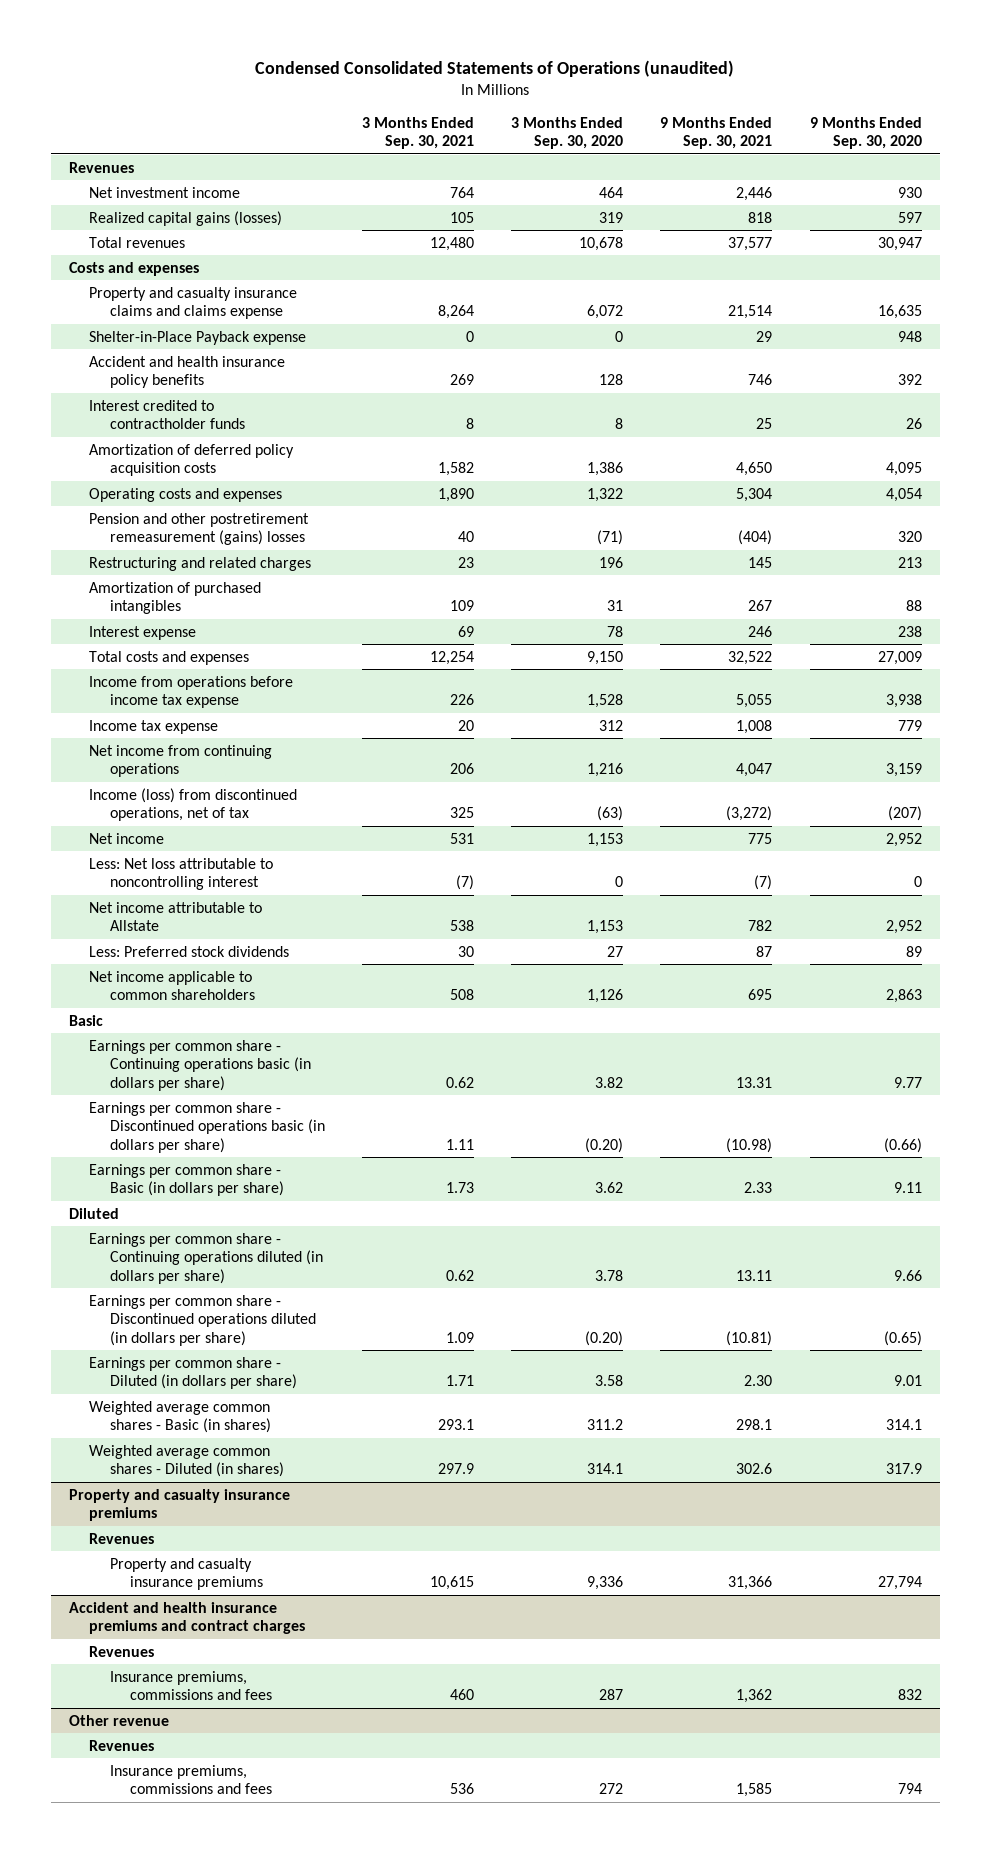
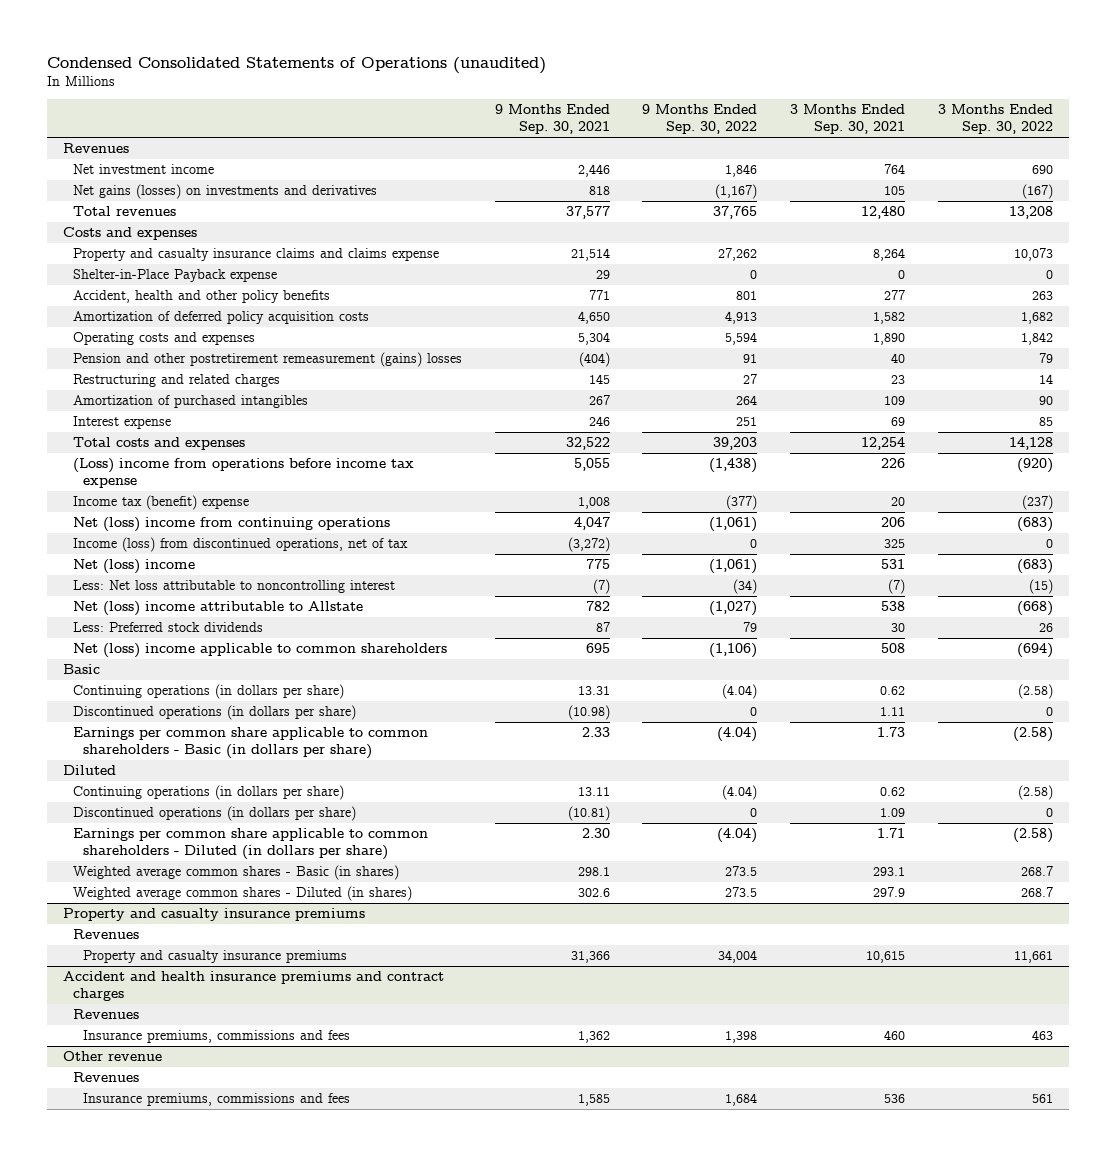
[511,116,624,150] 3 Months Ended Sep. 30, 2020 -> none
[809,116,922,150] 9 Months Ended Sep. 30, 2020 -> none
none -> [642,104,758,135] 9 Months Ended Sep. 30, 2022
none -> [938,104,1054,135] 3 Months Ended Sep. 30, 2022
[89,210,283,226] Realized capital gains (losses) -> [72,184,377,200] Net gains (losses) on investments and derivatives
[89,399,245,430] Interest credited to contractholder funds -> none
[89,355,286,389] Accident and health insurance policy benefits -> [72,290,330,304] Accident, health and other policy benefits
[449,374,474,386] 269 -> [884,290,906,301] 277
[748,374,773,386] 746 -> [588,290,610,301] 771
[89,675,294,709] Income from operations before income tax expense -> [72,458,414,489] (Loss) income from operations before income tax expense
[89,719,219,734] Income tax expense -> [72,495,249,511] Income tax (benefit) expense
[89,744,273,778] Net income from continuing operations -> [72,517,390,533] Net (loss) income from continuing operations
[89,832,165,844] Net income -> [72,559,195,575] Net (loss) income
[89,901,263,932] Net income attributable to Allstate -> [72,601,363,617] Net (loss) income attributable to Allstate
[89,970,255,1001] Net income applicable to common shareholders -> [72,643,447,659] Net (loss) income applicable to common shareholders
[89,1039,311,1091] Earnings per common share - Continuing operations basic (in dollars per share) -> [72,684,344,700] Continuing operations (in dollars per share)
[89,1101,325,1153] Earnings per common share - Discontinued operations basic (in dollars per share) -> [72,705,356,721] Discontinued operations (in dollars per share)
[89,1163,284,1197] Earnings per common share - Basic (in dollars per share) -> [72,727,428,760] Earnings per common share applicable to common shareholders - Basic (in dollars per share)
[89,1232,323,1284] Earnings per common share - Continuing operations diluted (in dollars per share) -> [72,785,344,801] Continuing operations (in dollars per share)
[89,1294,316,1346] Earnings per common share - Discontinued operations diluted (in dollars per share) -> [72,806,356,822] Discontinued operations (in dollars per share)
[89,1356,297,1390] Earnings per common share - Diluted (in dollars per share) -> [72,828,428,861] Earnings per common share applicable to common shareholders - Diluted (in dollars per share)

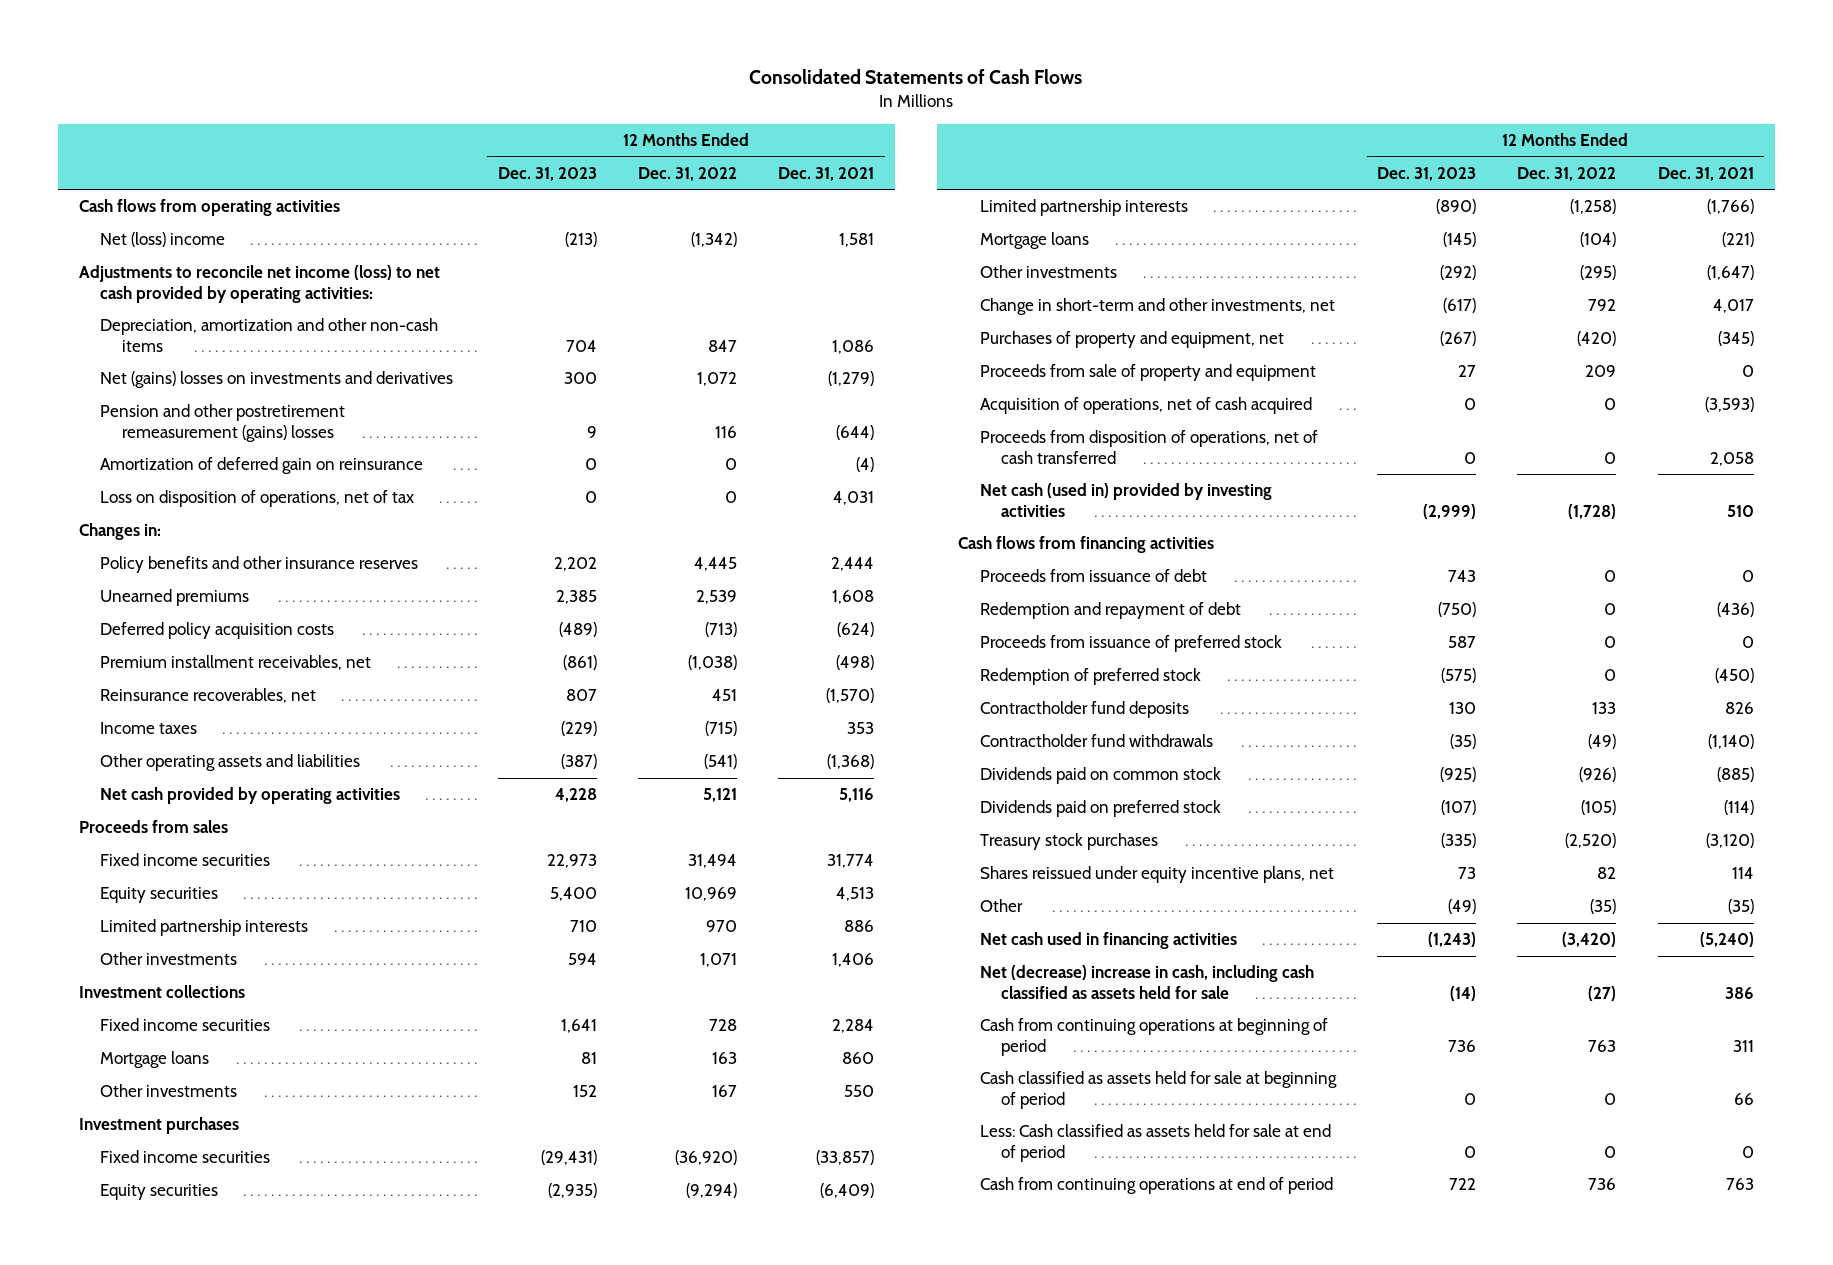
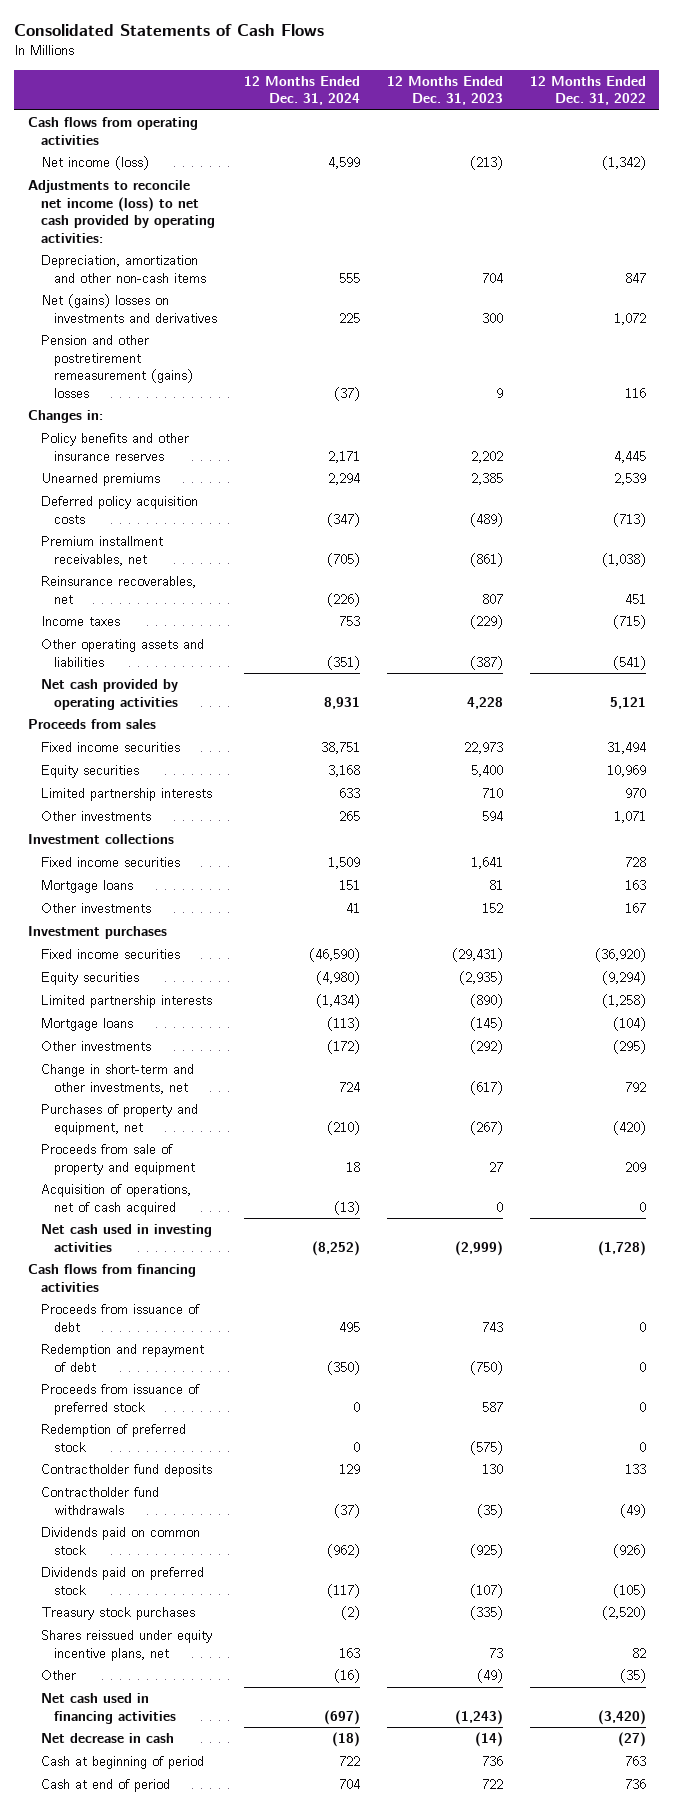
[778,167,875,182] Dec. 31, 2021 -> none
none -> [244,75,361,106] 12 Months Ended Dec. 31, 2024
[100,232,226,248] Net (loss) income -> [41,156,150,171] Net income (loss)
[100,457,424,475] Amortization of deferred gain on reinsurance -> none
[100,490,415,508] Loss on disposition of operations, net of tax -> none
[979,430,1318,464] Proceeds from disposition of operations, net of cash transferred -> none
[979,483,1272,517] Net cash (used in) provided by investing activities -> [41,1224,213,1252] Net cash used in investing activities
[979,1071,1337,1109] Cash classified as assets held for sale at beginning of period -> none
[979,1124,1331,1162] Less: Cash classified as assets held for sale at end of period -> none
[979,965,1314,999] Net (decrease) increase in cash, including cash classified as assets held for sale -> [41,1733,175,1744] Net decrease in cash
[979,1018,1328,1056] Cash from continuing operations at beginning of period -> [41,1756,205,1770] Cash at beginning of period
[979,1177,1333,1195] Cash from continuing operations at end of period -> [41,1779,171,1793] Cash at end of period

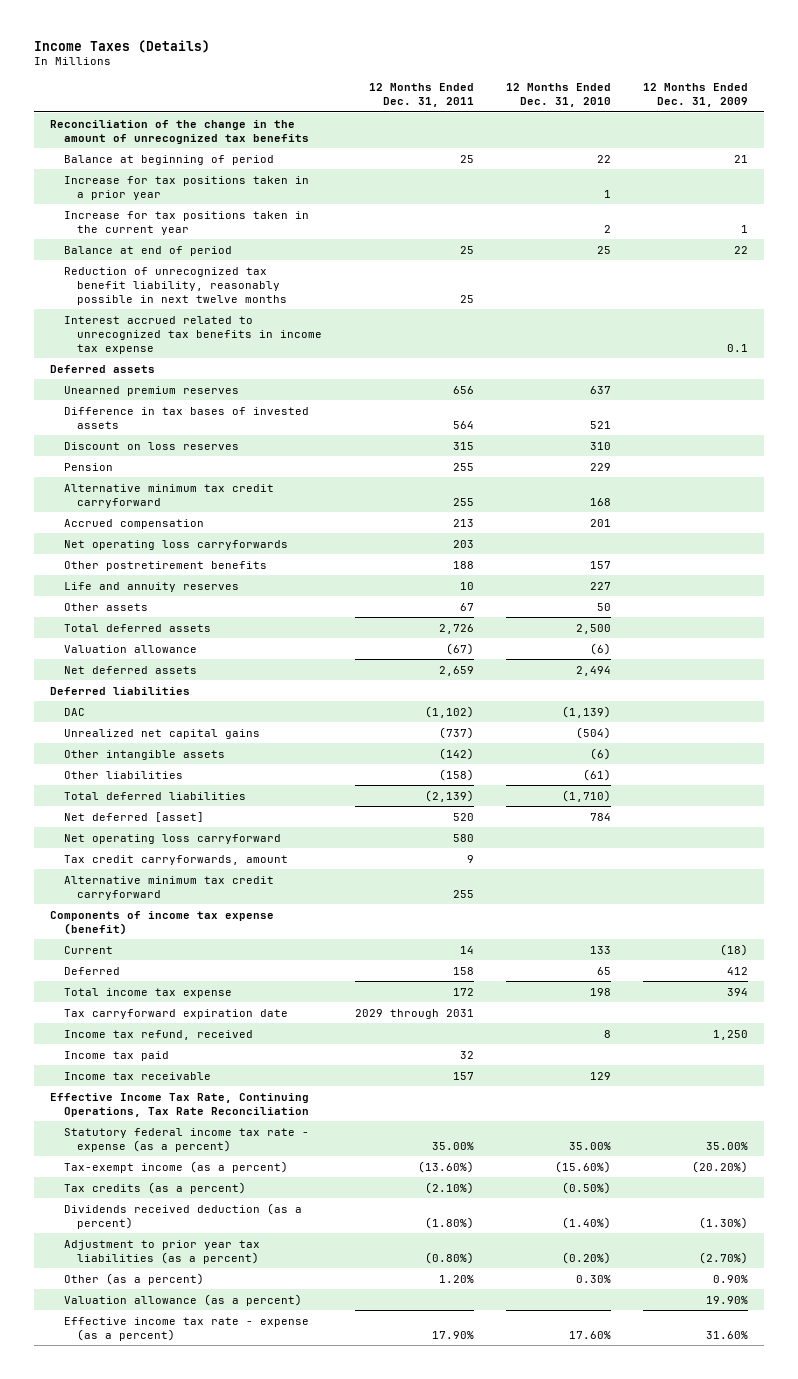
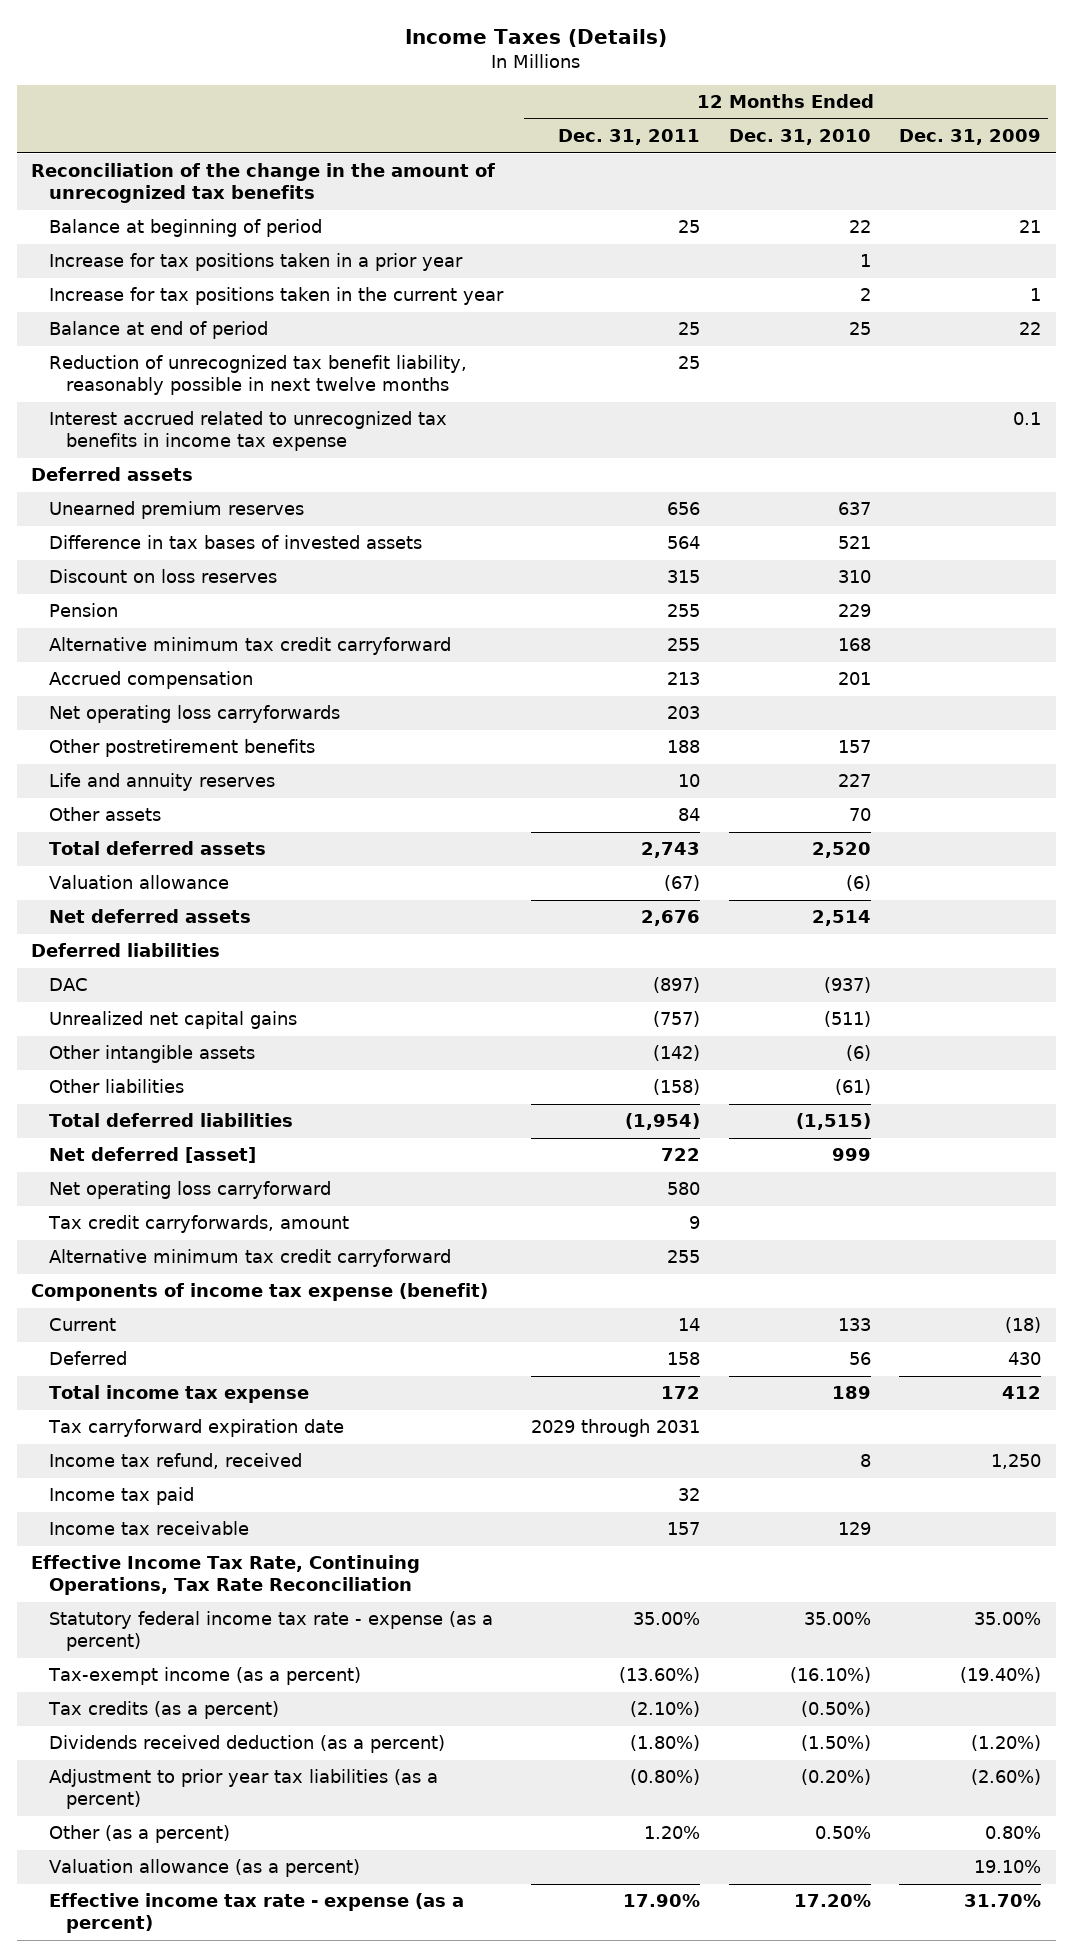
[459,602,474,611] 67 -> [678,808,701,822] 84
[596,602,611,611] 50 -> [848,808,871,822] 70
[438,623,474,634] 2,726 -> [641,842,701,859] 2,743
[575,623,611,634] 2,500 -> [811,842,871,859] 2,520
[438,665,474,676] 2,659 -> [641,910,701,927] 2,676
[575,665,611,676] 2,494 -> [811,910,871,927] 2,514
[424,705,474,718] (1,102) -> [653,977,701,994] (897)
[561,705,611,718] (1,139) -> [823,977,871,994] (937)
[438,726,474,739] (737) -> [653,1011,701,1028] (757)
[575,726,611,739] (504) -> [823,1011,871,1028] (511)
[424,789,474,802] (2,139) -> [625,1113,701,1131] (1,954)
[561,789,611,802] (1,710) -> [795,1113,871,1131] (1,515)
[452,812,474,821] 520 -> [661,1148,701,1162] 722
[589,812,611,821] 784 -> [831,1148,871,1162] 999
[596,966,611,975] 65 -> [848,1352,871,1366] 56
[727,966,749,975] 412 -> [1008,1352,1042,1366] 430
[589,987,611,996] 198 -> [831,1386,871,1400] 189
[727,987,749,996] 394 -> [1002,1386,1042,1400] 412
[554,1160,611,1173] (15.60%) -> [789,1667,871,1684] (16.10%)
[692,1160,749,1173] (20.20%) -> [960,1667,1042,1684] (19.40%)
[561,1216,611,1229] (1.40%) -> [800,1735,871,1752] (1.50%)
[699,1216,749,1229] (1.30%) -> [971,1735,1042,1752] (1.20%)
[699,1251,749,1264] (2.70%) -> [971,1769,1042,1786] (2.60%)
[575,1274,611,1283] 0.30% -> [814,1826,871,1840] 0.50%
[713,1274,749,1283] 0.90% -> [985,1826,1042,1840] 0.80%
[706,1295,749,1304] 19.90% -> [974,1860,1042,1874] 19.10%
[568,1330,611,1339] 17.60% -> [793,1894,871,1908] 17.20%
[706,1330,749,1339] 31.60% -> [964,1894,1042,1908] 31.70%

